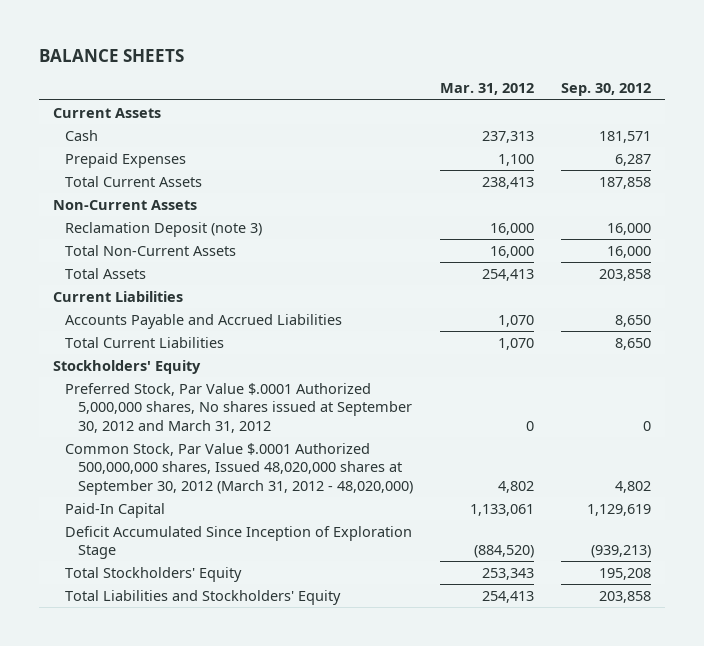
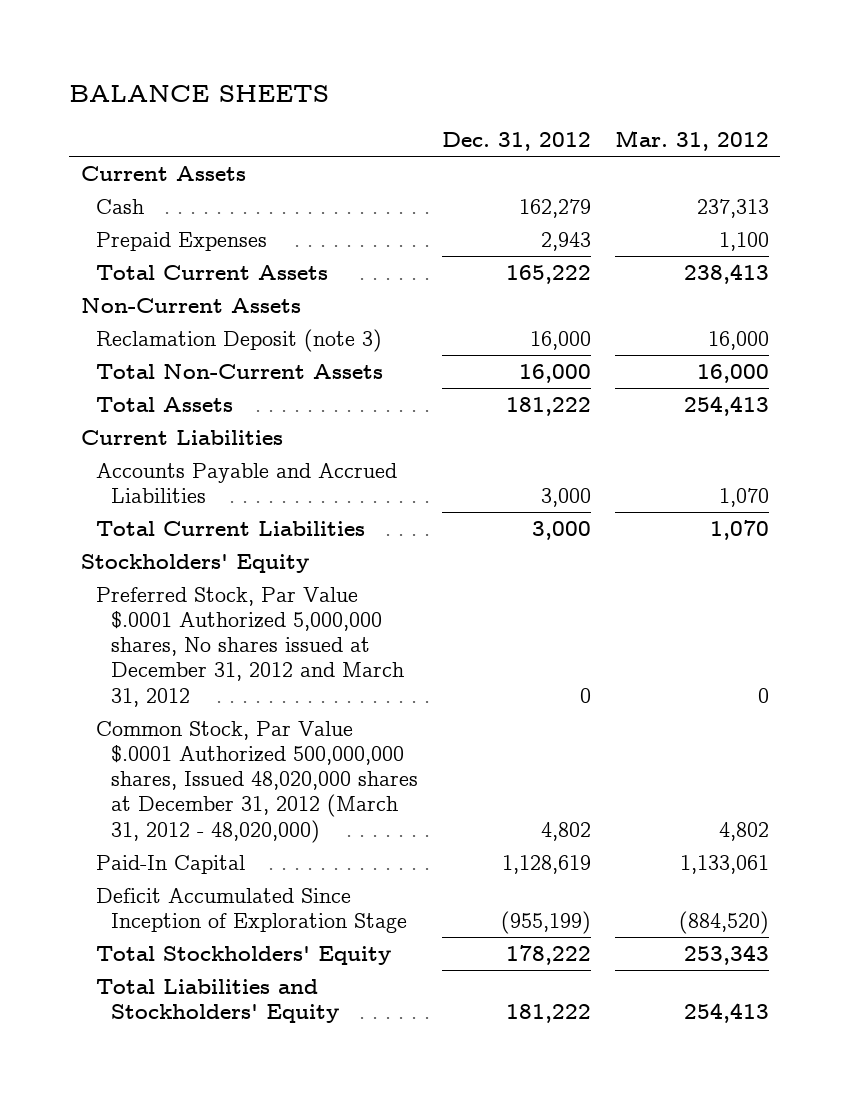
[561,83,652,97] Sep. 30, 2012 -> none
none -> [441,132,591,152] Dec. 31, 2012
[65,382,412,433] Preferred Stock, Par Value $.0001 Authorized 5,000,000 shares, No shares issued at September 30, 2012 and March 31, 2012 -> [95,587,404,707] Preferred Stock, Par Value $.0001 Authorized 5,000,000 shares, No shares issued at December 31, 2012 and March 31, 2012
[65,442,413,495] Common Stock, Par Value $.0001 Authorized 500,000,000 shares, Issued 48,020,000 shares at September 30, 2012 (March 31, 2012 - 48,020,000) -> [95,721,418,843] Common Stock, Par Value $.0001 Authorized 500,000,000 shares, Issued 48,020,000 shares at December 31, 2012 (March 31, 2012 - 48,020,000)

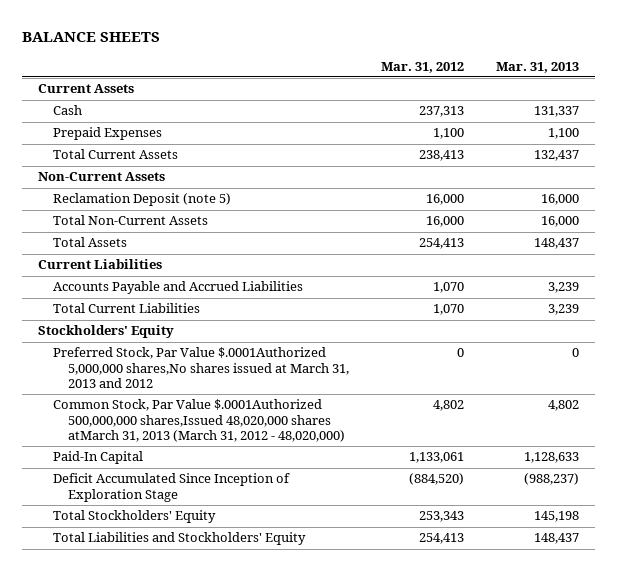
[441,132,591,152] Dec. 31, 2012 -> none
none -> [495,61,579,73] Mar. 31, 2013
[95,329,382,353] Reclamation Deposit (note 3) -> [53,193,232,207] Reclamation Deposit (note 5)
[95,587,404,707] Preferred Stock, Par Value $.0001 Authorized 5,000,000 shares, No shares issued at December 31, 2012 and March 31, 2012 -> [53,347,350,389] Preferred Stock, Par Value $.0001Authorized 5,000,000 shares,No shares issued at March 31, 2013 and 2012
[95,721,418,843] Common Stock, Par Value $.0001 Authorized 500,000,000 shares, Issued 48,020,000 shares at December 31, 2012 (March 31, 2012 - 48,020,000) -> [53,399,346,443] Common Stock, Par Value $.0001Authorized 500,000,000 shares,Issued 48,020,000 shares atMarch 31, 2013 (March 31, 2012 - 48,020,000)

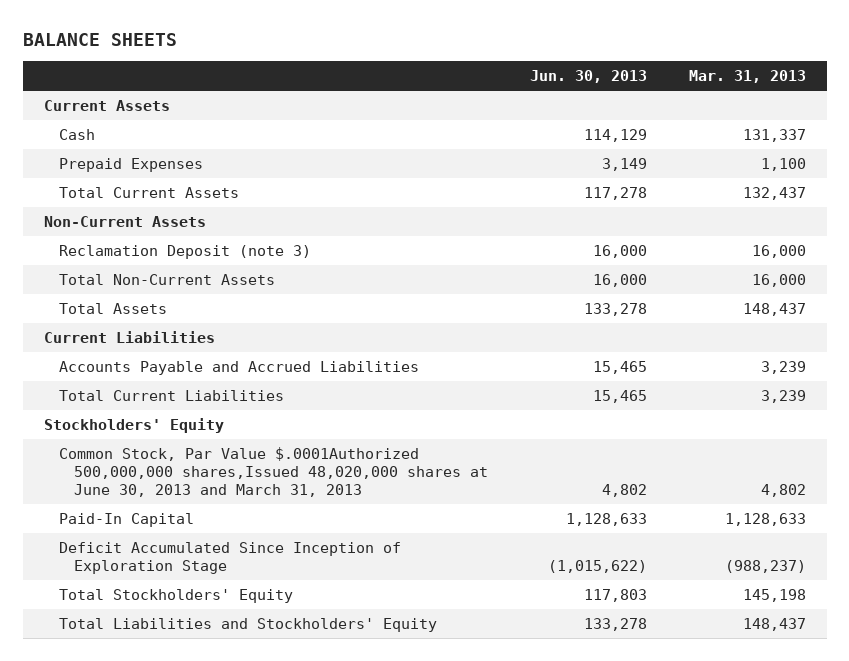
[381,61,465,73] Mar. 31, 2012 -> none
none -> [530,70,648,84] Jun. 30, 2013
[53,193,232,207] Reclamation Deposit (note 5) -> [59,245,312,260] Reclamation Deposit (note 3)
[53,347,350,389] Preferred Stock, Par Value $.0001Authorized 5,000,000 shares,No shares issued at March 31, 2013 and 2012 -> none
[53,399,346,443] Common Stock, Par Value $.0001Authorized 500,000,000 shares,Issued 48,020,000 shares atMarch 31, 2013 (March 31, 2012 - 48,020,000) -> [59,447,489,498] Common Stock, Par Value $.0001Authorized 500,000,000 shares,Issued 48,020,000 shares at June 30, 2013 and March 31, 2013

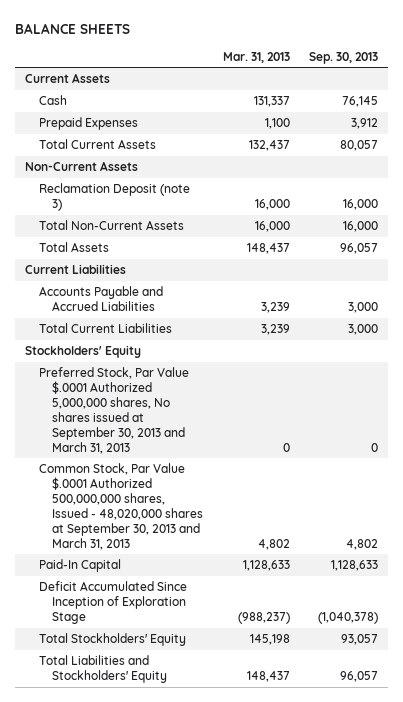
[530,70,648,84] Jun. 30, 2013 -> none
none -> [309,51,379,64] Sep. 30, 2013
none -> [38,367,189,454] Preferred Stock, Par Value $.0001 Authorized 5,000,000 shares, No shares issued at September 30, 2013 and March 31, 2013
[59,447,489,498] Common Stock, Par Value $.0001Authorized 500,000,000 shares,Issued 48,020,000 shares at June 30, 2013 and March 31, 2013 -> [38,463,204,550] Common Stock, Par Value $.0001 Authorized 500,000,000 shares, Issued - 48,020,000 shares at September 30, 2013 and March 31, 2013

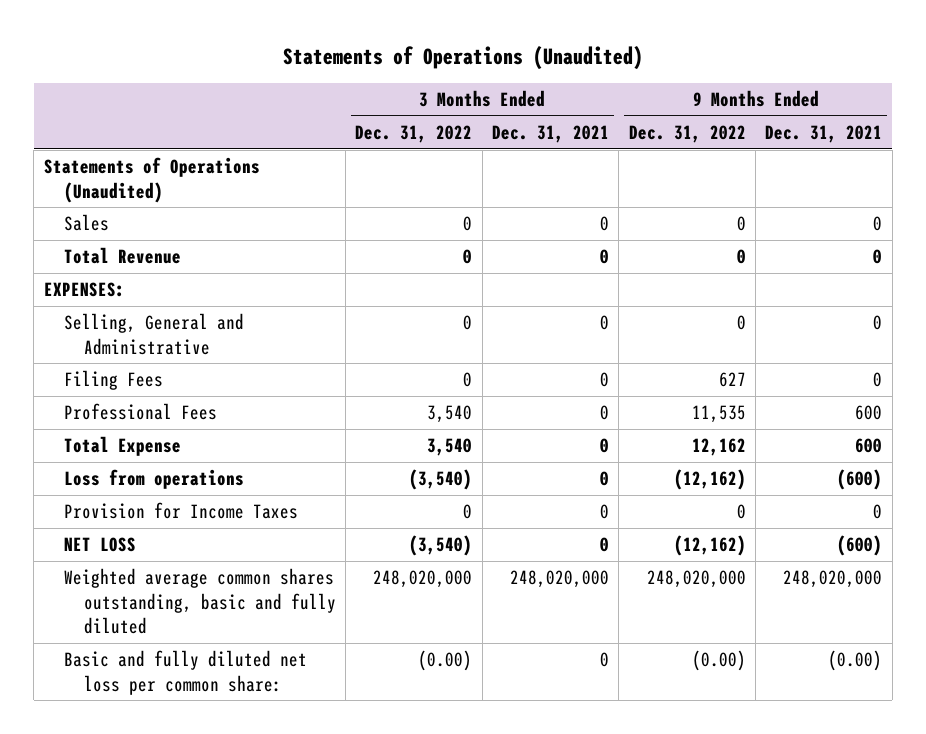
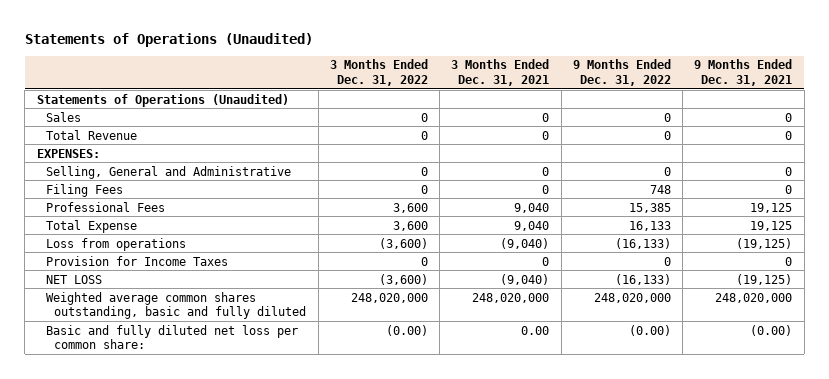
[718,372,746,388] 627 -> [649,184,671,194] 748
[427,405,473,424] 3,540 -> [392,202,428,213] 3,600
[600,405,610,421] 0 -> [514,202,550,213] 9,040
[691,405,746,424] 11,535 -> [628,202,671,213] 15,385
[855,405,883,421] 600 -> [750,202,793,213] 19,125
[427,438,473,457] 3,540 -> [392,220,428,231] 3,600
[600,438,610,454] 0 -> [514,220,550,231] 9,040
[691,438,746,457] 12,162 -> [628,220,671,231] 16,133
[855,438,883,454] 600 -> [750,220,793,231] 19,125
[409,469,473,491] (3,540) -> [378,237,428,249] (3,600)
[600,471,610,487] 0 -> [500,237,550,249] (9,040)
[673,469,746,491] (12,162) -> [614,237,671,249] (16,133)
[837,469,883,491] (600) -> [736,237,793,249] (19,125)
[409,535,473,557] (3,540) -> [378,273,428,285] (3,600)
[600,537,610,553] 0 -> [500,273,550,285] (9,040)
[673,535,746,557] (12,162) -> [614,273,671,285] (16,133)
[837,535,883,557] (600) -> [736,273,793,285] (19,125)
[600,652,610,668] 0 -> [521,325,550,335] 0.00

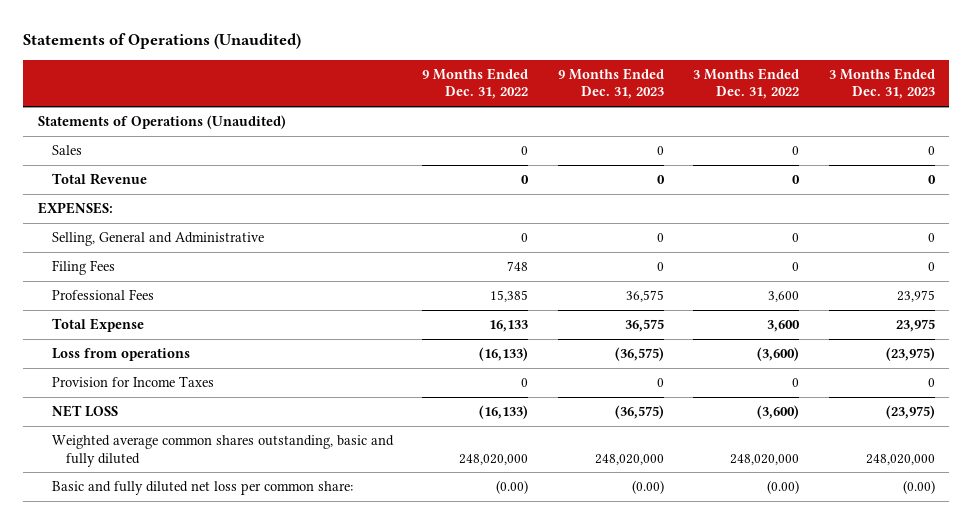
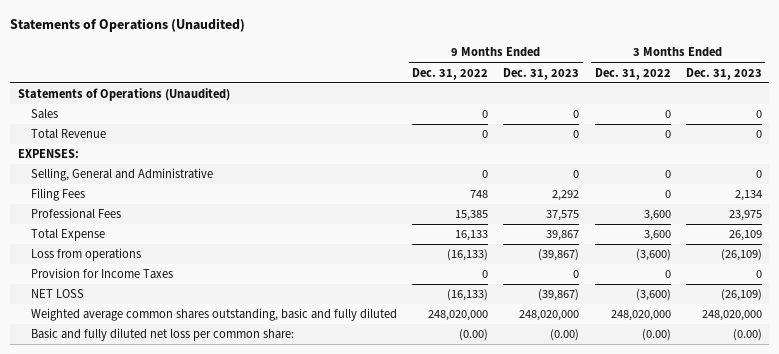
[656,262,664,272] 0 -> [552,190,580,202] 2,292
[927,262,935,272] 0 -> [734,190,762,202] 2,134
[625,290,664,303] 36,575 -> [546,210,580,222] 37,575
[624,319,664,333] 36,575 -> [546,230,580,242] 39,867
[895,319,935,333] 23,975 -> [728,230,762,242] 26,109
[614,347,664,362] (36,575) -> [538,249,580,262] (39,867)
[885,347,935,362] (23,975) -> [720,249,762,262] (26,109)
[614,405,664,420] (36,575) -> [538,289,580,302] (39,867)
[885,405,935,420] (23,975) -> [720,289,762,302] (26,109)

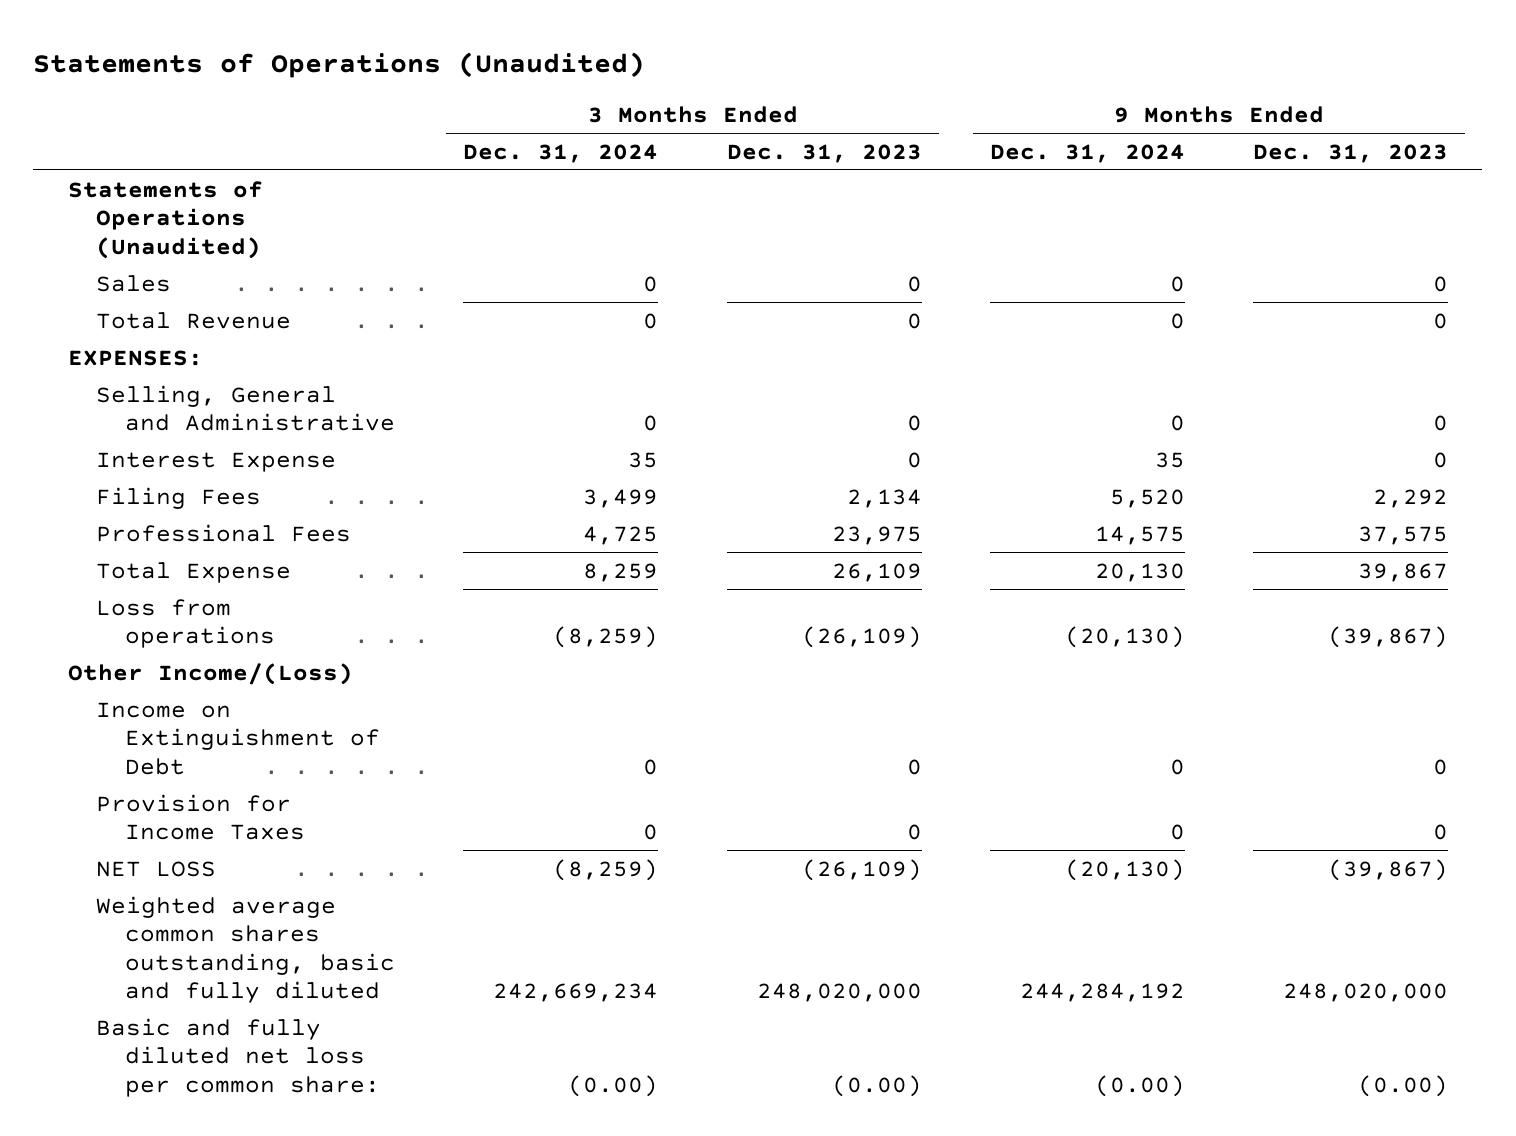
[412,67,489,80] Dec. 31, 2022 -> none
[594,67,671,80] Dec. 31, 2022 -> none
none -> [463,143,659,163] Dec. 31, 2024
none -> [989,143,1185,163] Dec. 31, 2024
none -> [96,451,337,472] Interest Expense
none -> [67,662,353,685] Other Income/(Loss)
none -> [96,701,381,775] Income on Extinguishment of Debt

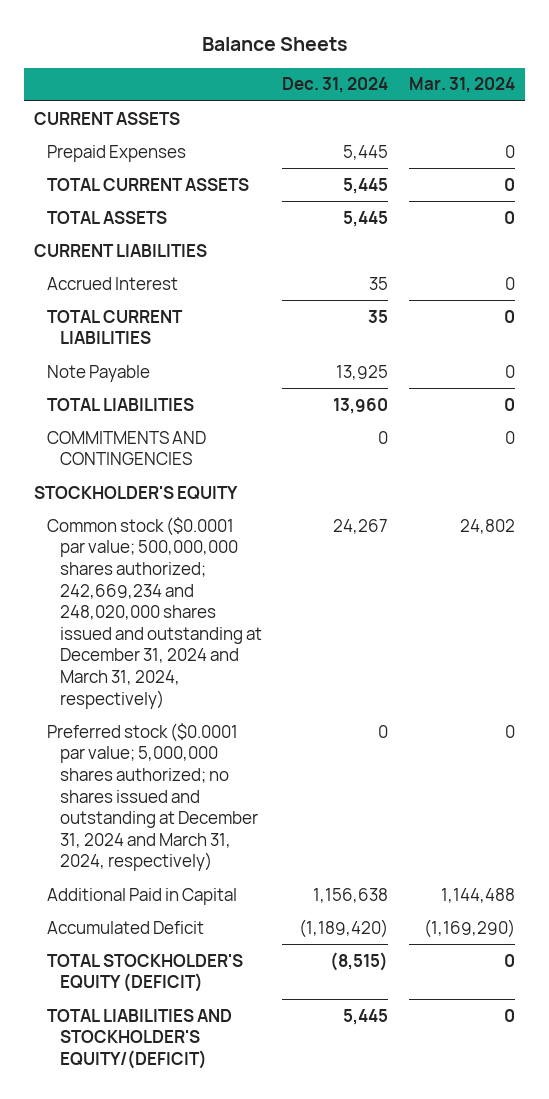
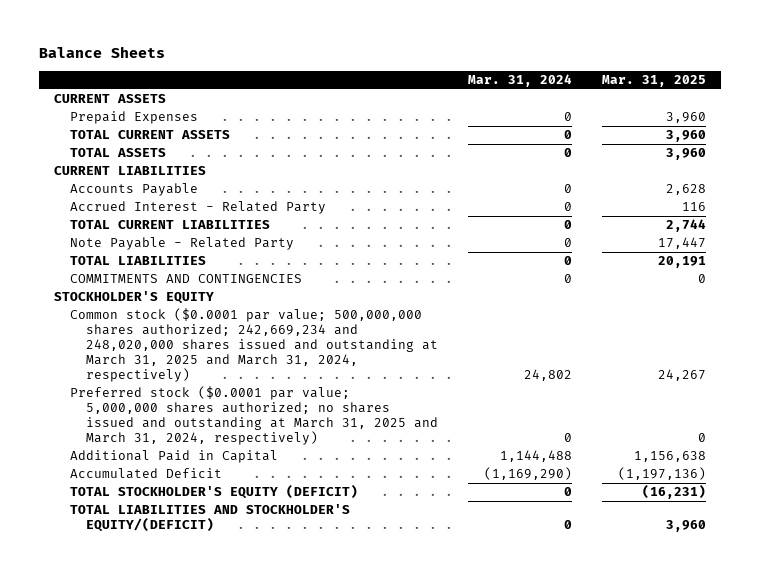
[282,77,389,94] Dec. 31, 2024 -> none
none -> [601,74,706,87] Mar. 31, 2025
none -> [69,183,198,197] Accounts Payable
[47,276,179,290] Accrued Interest -> [69,201,326,215] Accrued Interest - Related Party
[47,364,151,382] Note Payable -> [69,237,294,251] Note Payable - Related Party
[47,516,262,709] Common stock ($0.0001 par value; 500,000,000 shares authorized; 242,669,234 and 248,020,000 shares issued and outstanding at December 31, 2024 and March 31, 2024, respectively) -> [69,308,438,383] Common stock ($0.0001 par value; 500,000,000 shares authorized; 242,669,234 and 248,020,000 shares issued and outstanding at March 31, 2025 and March 31, 2024, respectively)
[47,722,258,872] Preferred stock ($0.0001 par value; 5,000,000 shares authorized; no shares issued and outstanding at December 31, 2024 and March 31, 2024, respectively) -> [69,386,438,446] Preferred stock ($0.0001 par value; 5,000,000 shares authorized; no shares issued and outstanding at March 31, 2025 and March 31, 2024, respectively)

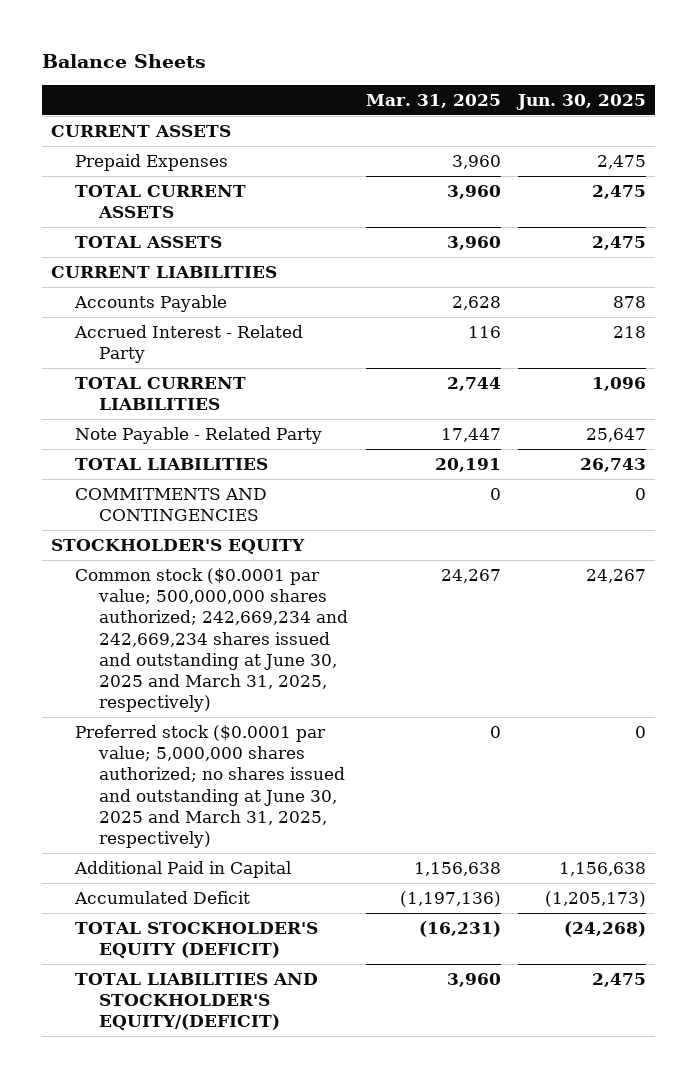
[467,73,572,87] Mar. 31, 2024 -> none
none -> [516,93,647,110] Jun. 30, 2025
[69,308,438,383] Common stock ($0.0001 par value; 500,000,000 shares authorized; 242,669,234 and 248,020,000 shares issued and outstanding at March 31, 2025 and March 31, 2024, respectively) -> [75,568,349,713] Common stock ($0.0001 par value; 500,000,000 shares authorized; 242,669,234 and 242,669,234 shares issued and outstanding at June 30, 2025 and March 31, 2025, respectively)
[69,386,438,446] Preferred stock ($0.0001 par value; 5,000,000 shares authorized; no shares issued and outstanding at March 31, 2025 and March 31, 2024, respectively) -> [75,725,346,848] Preferred stock ($0.0001 par value; 5,000,000 shares authorized; no shares issued and outstanding at June 30, 2025 and March 31, 2025, respectively)

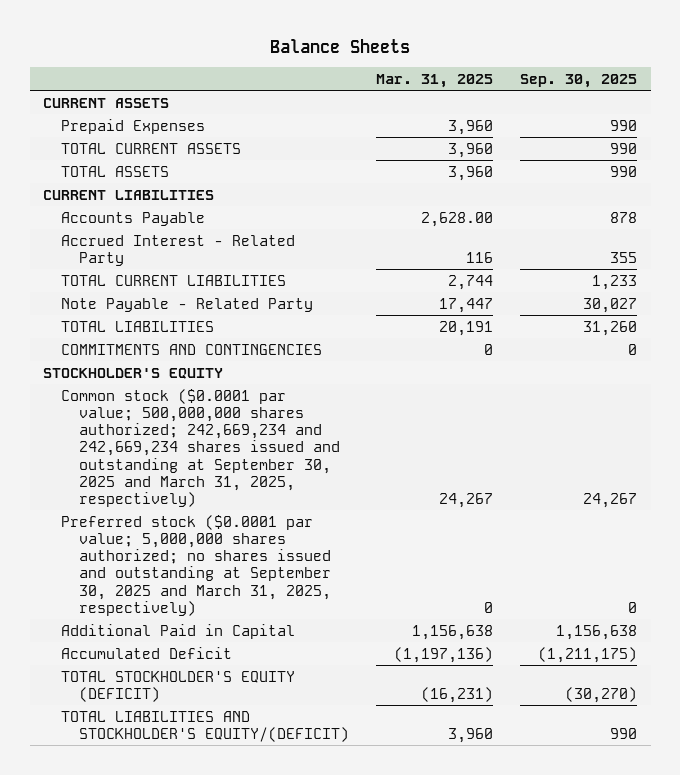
[516,93,647,110] Jun. 30, 2025 -> none
none -> [520,74,638,89] Sep. 30, 2025
[451,296,501,311] 2,628 -> [420,211,493,227] 2,628.00
[75,568,349,713] Common stock ($0.0001 par value; 500,000,000 shares authorized; 242,669,234 and 242,669,234 shares issued and outstanding at June 30, 2025 and March 31, 2025, respectively) -> [60,388,340,508] Common stock ($0.0001 par value; 500,000,000 shares authorized; 242,669,234 and 242,669,234 shares issued and outstanding at September 30, 2025 and March 31, 2025, respectively)
[75,725,346,848] Preferred stock ($0.0001 par value; 5,000,000 shares authorized; no shares issued and outstanding at June 30, 2025 and March 31, 2025, respectively) -> [60,514,331,616] Preferred stock ($0.0001 par value; 5,000,000 shares authorized; no shares issued and outstanding at September 30, 2025 and March 31, 2025, respectively)

